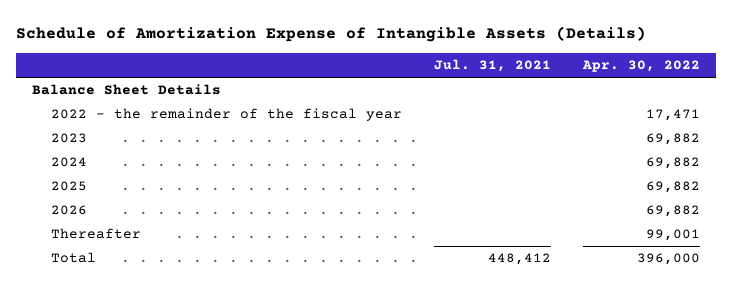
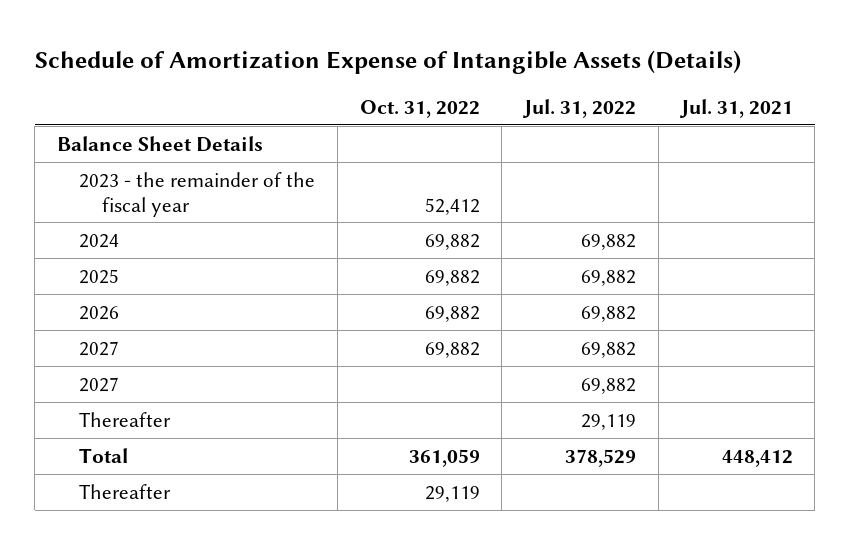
[581,60,700,73] Apr. 30, 2022 -> none
none -> [359,99,480,118] Oct. 31, 2022
none -> [522,98,637,118] Jul. 31, 2022
[50,133,87,144] 2023 -> none
[50,108,402,122] 2022 - the remainder of the fiscal year -> [79,171,316,217] 2023 - the remainder of the fiscal year
none -> [79,340,120,356] 2027
none -> [79,376,120,392] 2027
none -> [79,483,172,499] Thereafter

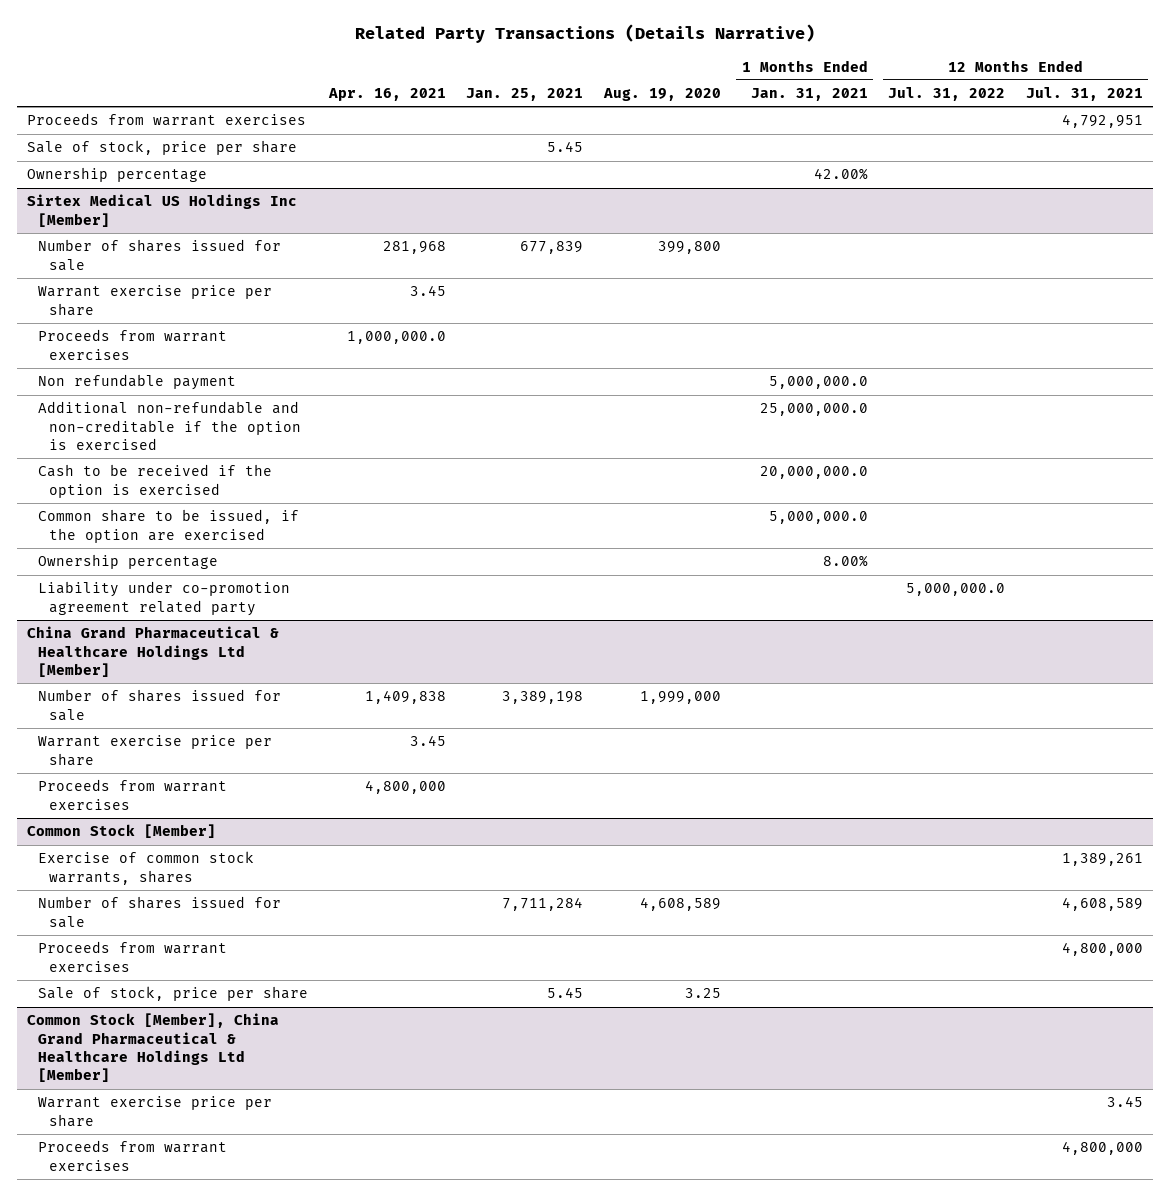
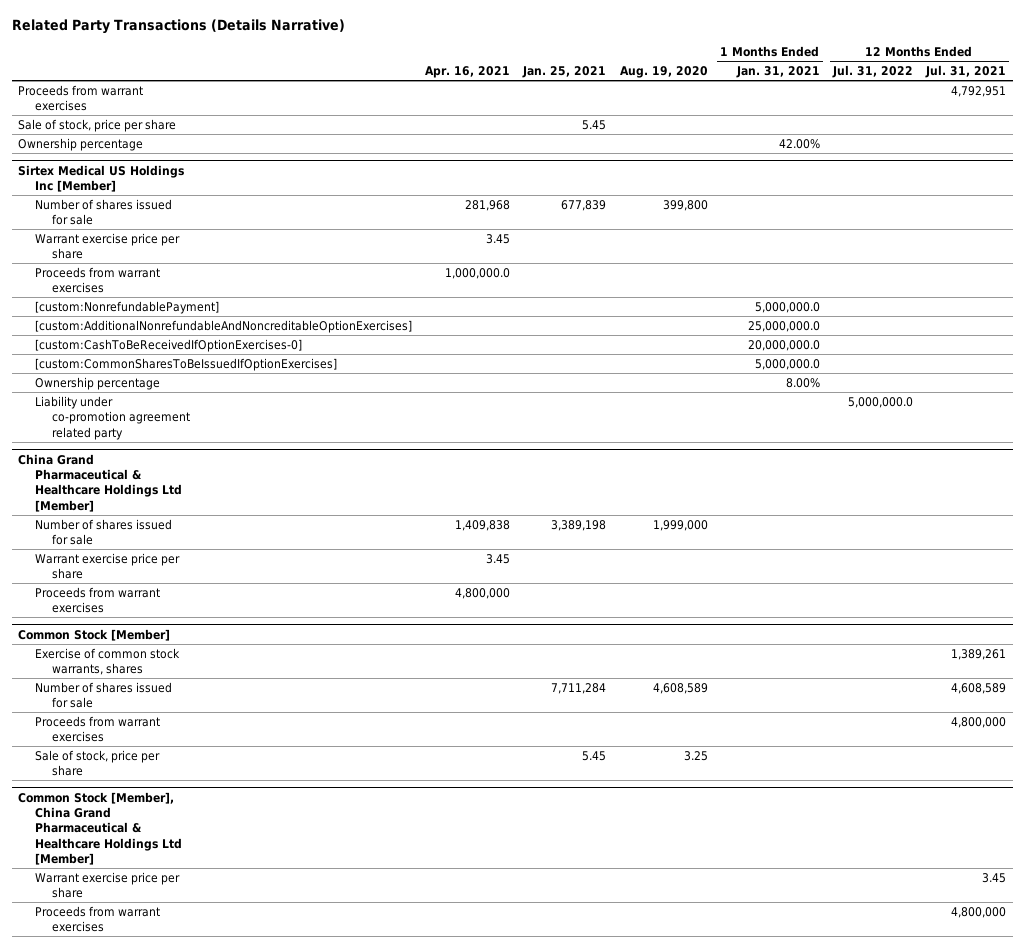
[37,374,236,391] Non refundable payment -> [35,300,220,314] [custom:NonrefundablePayment]
[37,401,301,451] Additional non-refundable and non-creditable if the option is exercised -> [35,319,413,333] [custom:AdditionalNonrefundableAndNoncreditableOptionExercises]
[37,464,272,498] Cash to be received if the option is exercised -> [35,338,303,352] [custom:CashToBeReceivedIfOptionExercises-0]
[37,509,299,543] Common share to be issued, if the option are exercised -> [35,357,338,371] [custom:CommonSharesToBeIssuedIfOptionExercises]

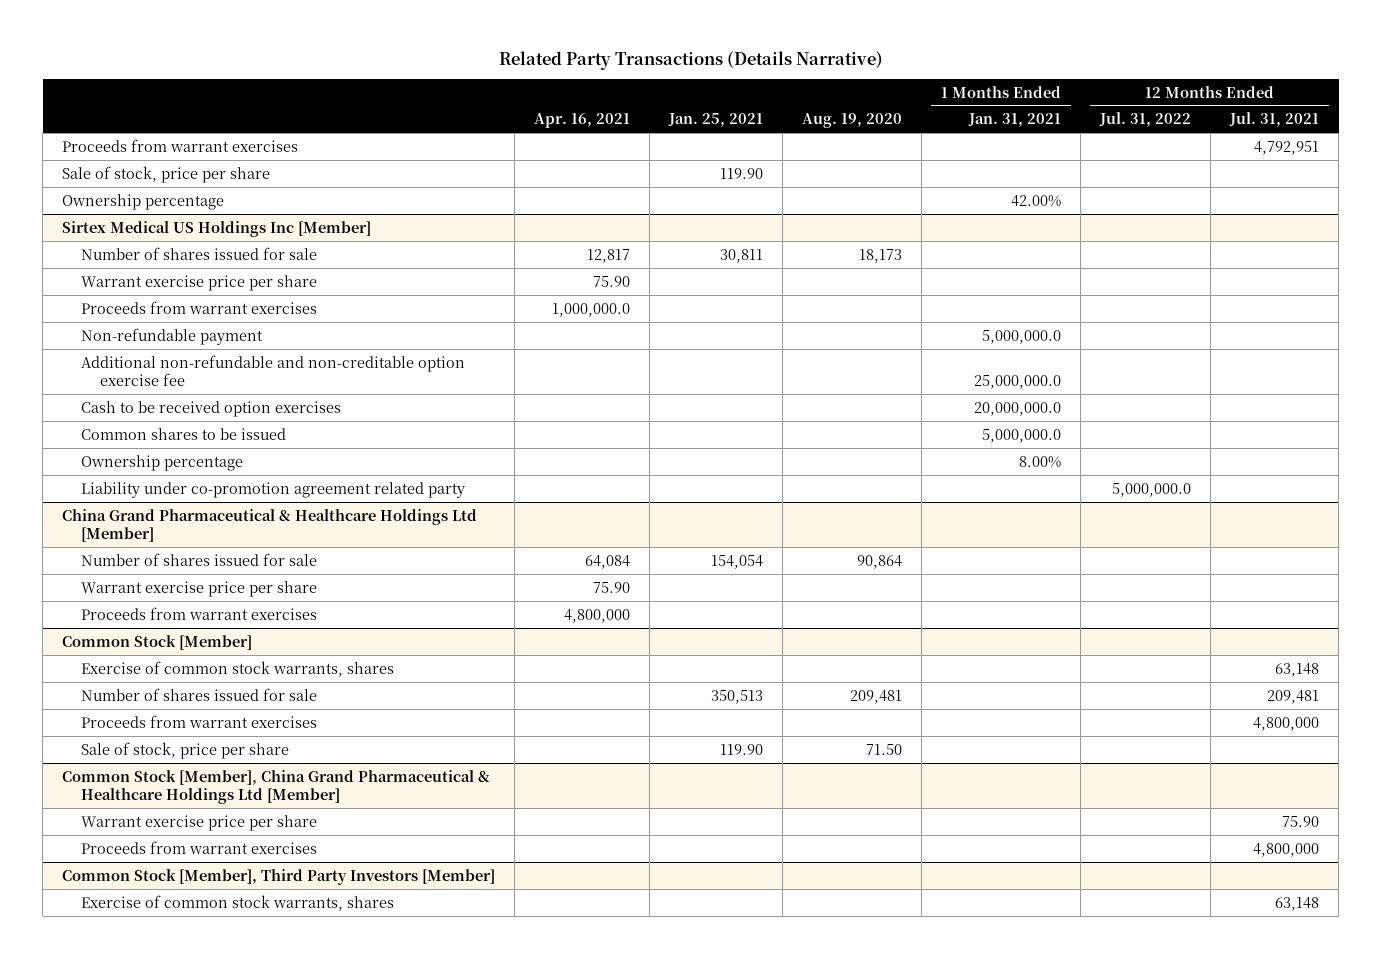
[582,119,607,130] 5.45 -> [720,167,764,179] 119.90
[465,199,511,211] 281,968 -> [587,248,631,263] 12,817
[561,199,607,211] 677,839 -> [720,248,764,263] 30,811
[662,199,708,211] 399,800 -> [859,248,903,263] 18,173
[486,233,511,244] 3.45 -> [593,275,631,287] 75.90
[35,300,220,314] [custom:NonrefundablePayment] -> [81,327,264,345] Non-refundable payment
[35,319,413,333] [custom:AdditionalNonrefundableAndNoncreditableOptionExercises] -> [81,354,466,387] Additional non-refundable and non-creditable option exercise fee
[35,338,303,352] [custom:CashToBeReceivedIfOptionExercises-0] -> [81,400,342,417] Cash to be received option exercises
[35,357,338,371] [custom:CommonSharesToBeIssuedIfOptionExercises] -> [81,427,287,440] Common shares to be issued
[455,519,511,531] 1,409,838 -> [585,554,631,569] 64,084
[551,519,607,531] 3,389,198 -> [711,554,764,569] 154,054
[652,519,708,531] 1,999,000 -> [857,554,903,569] 90,864
[486,553,511,564] 3.45 -> [593,581,631,593] 75.90
[950,648,1006,660] 1,389,261 -> [1275,662,1320,677] 63,148
[551,682,607,694] 7,711,284 -> [711,689,764,704] 350,513
[652,682,708,694] 4,608,589 -> [850,689,903,704] 209,481
[950,682,1006,694] 4,608,589 -> [1267,689,1320,704] 209,481
[582,750,607,761] 5.45 -> [720,743,764,755] 119.90
[683,750,708,761] 3.25 -> [866,743,903,755] 71.50
[981,872,1006,883] 3.45 -> [1282,815,1320,827] 75.90
none -> [62,868,496,885] Common Stock [Member], Third Party Investors [Member]
none -> [81,894,395,911] Exercise of common stock warrants, shares

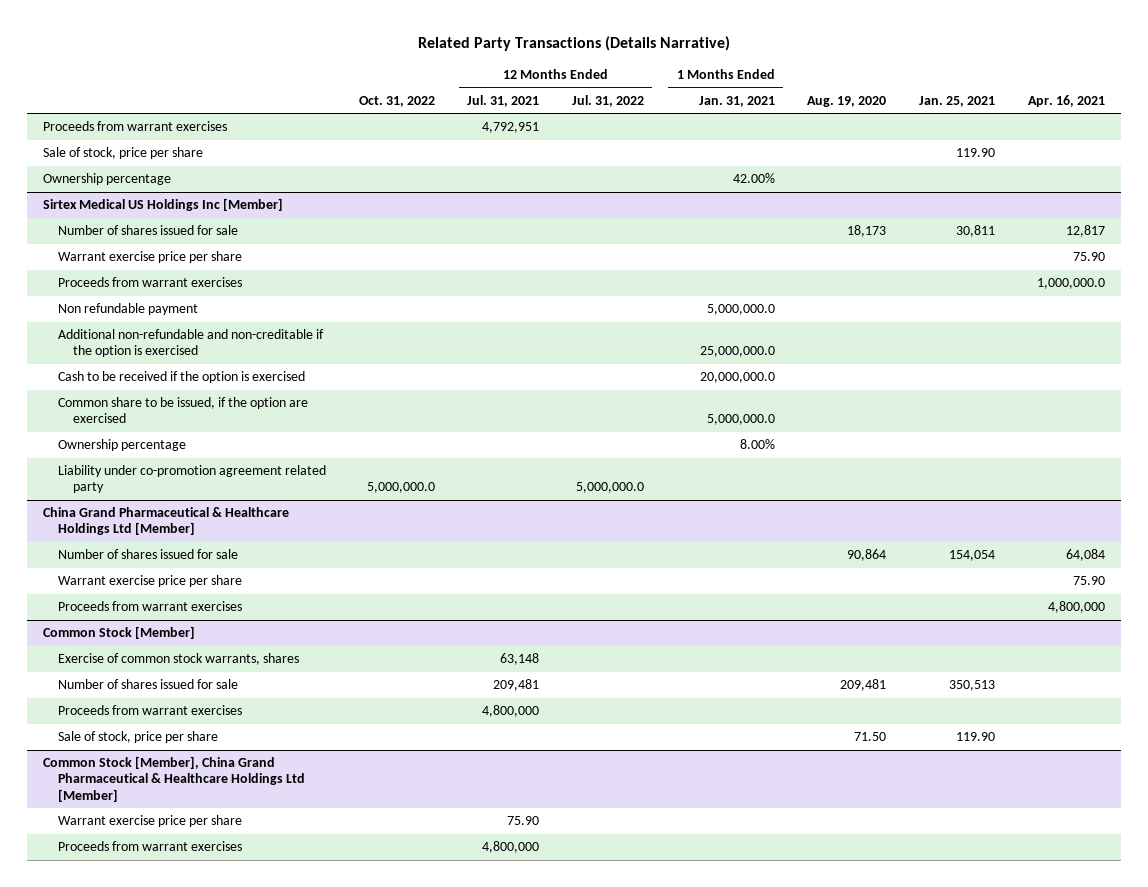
none -> [358,95,435,107] Oct. 31, 2022
[81,327,264,345] Non-refundable payment -> [57,303,198,316] Non refundable payment
[81,354,466,387] Additional non-refundable and non-creditable option exercise fee -> [57,329,324,358] Additional non-refundable and non-creditable if the option is exercised
[81,400,342,417] Cash to be received option exercises -> [57,371,305,384] Cash to be received if the option is exercised
[81,427,287,440] Common shares to be issued -> [57,397,308,424] Common share to be issued, if the option are exercised
[62,868,496,885] Common Stock [Member], Third Party Investors [Member] -> none
[81,894,395,911] Exercise of common stock warrants, shares -> none

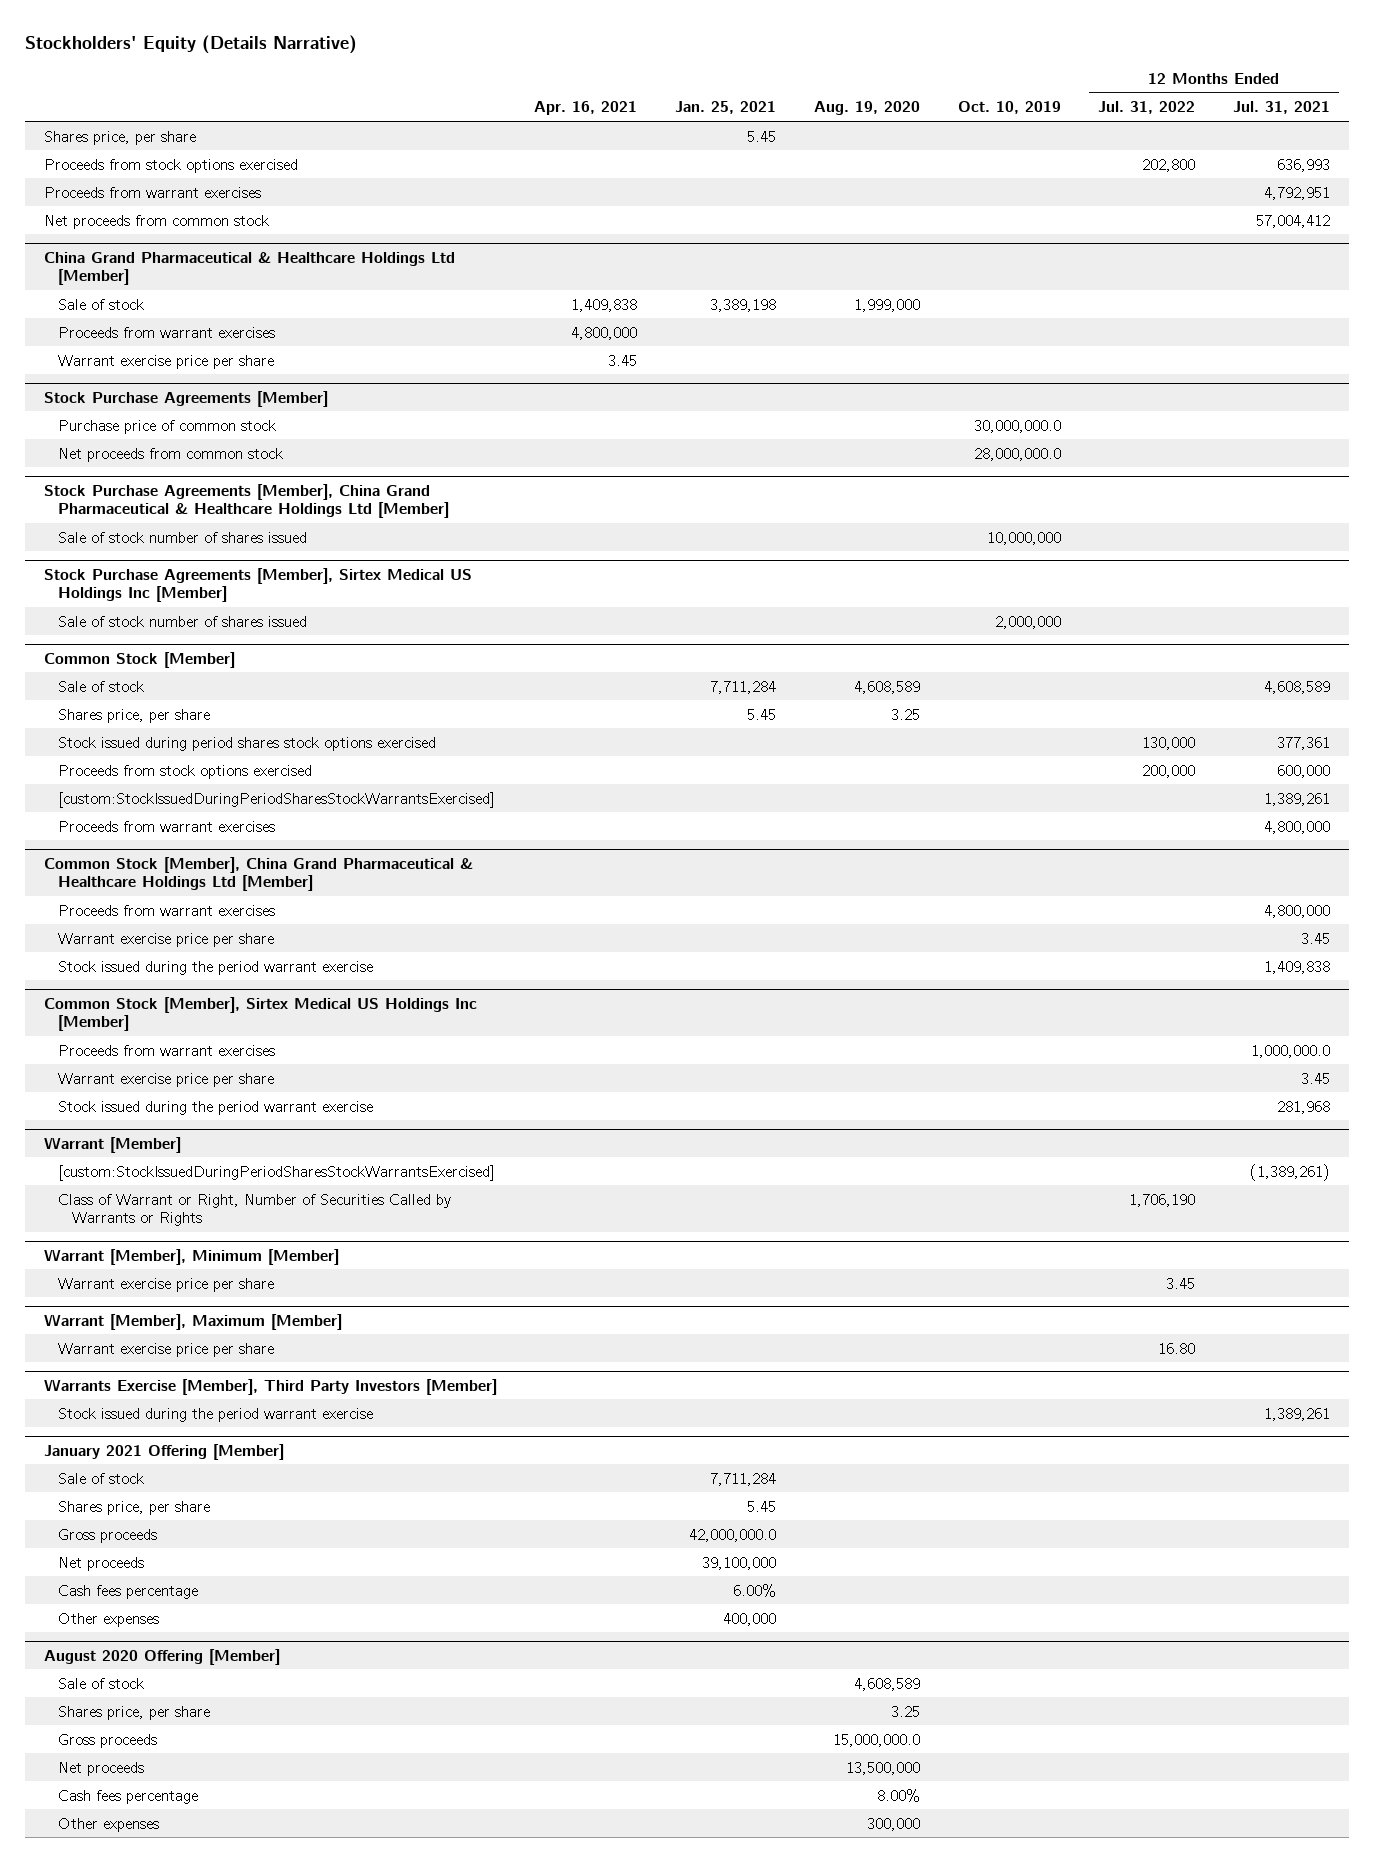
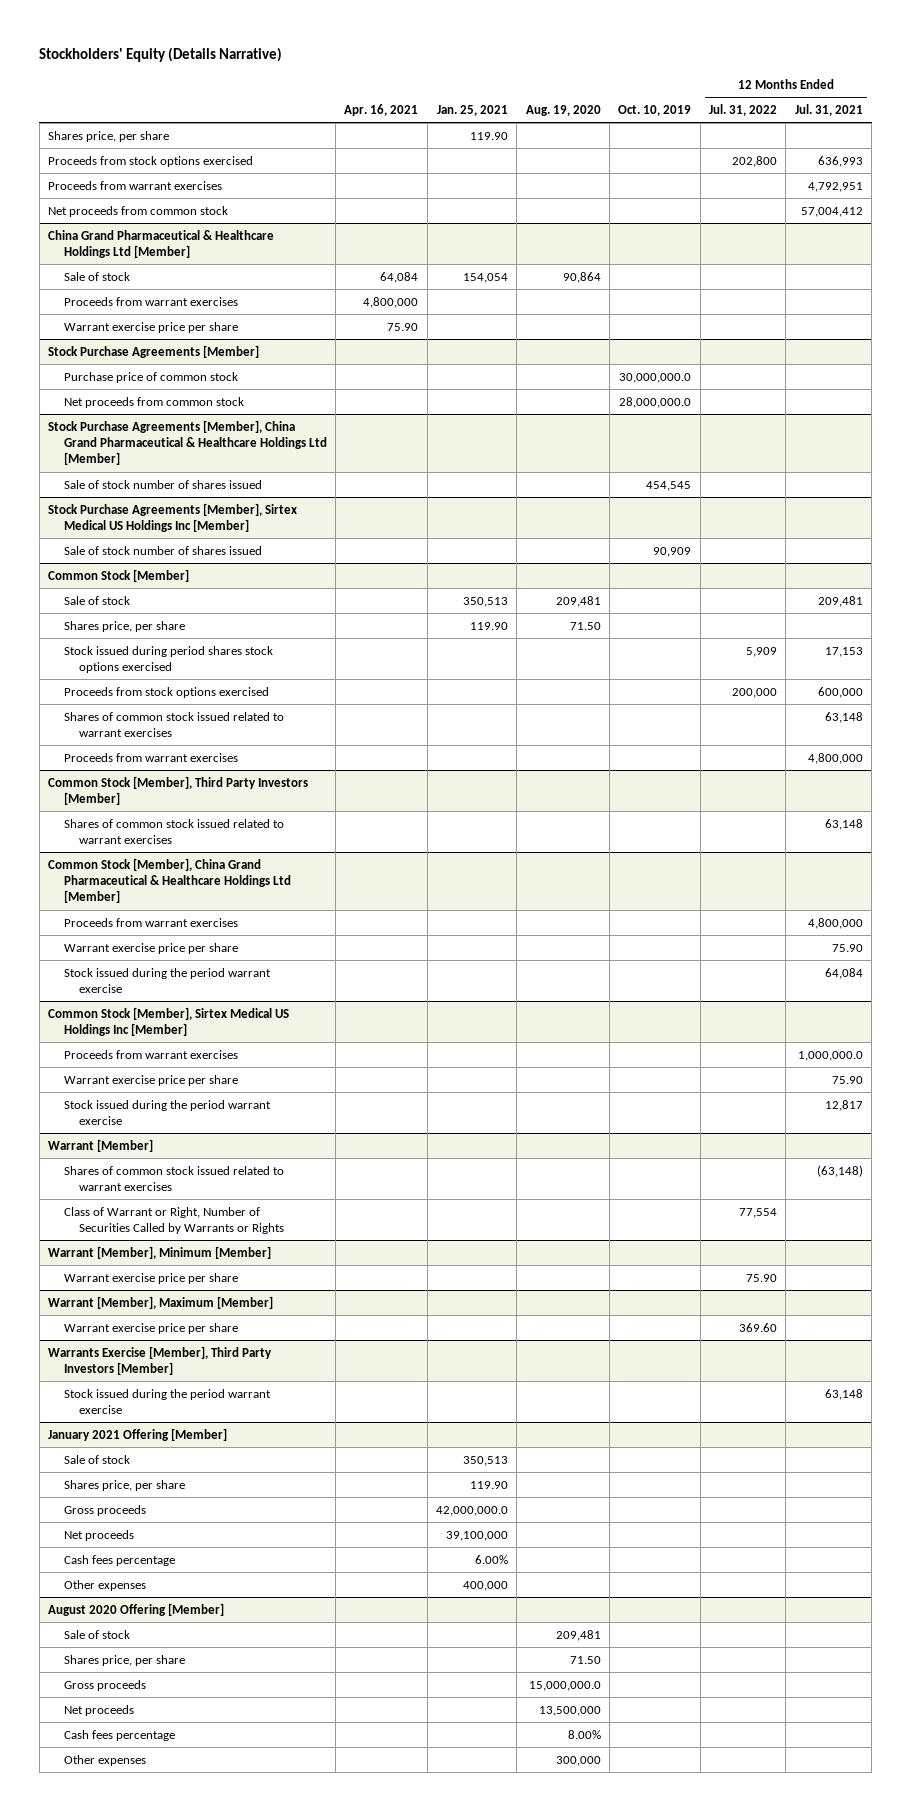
[747,130,777,142] 5.45 -> [470,131,509,140] 119.90
[571,298,638,312] 1,409,838 -> [380,271,419,283] 64,084
[710,298,777,312] 3,389,198 -> [463,272,509,283] 154,054
[853,298,920,312] 1,999,000 -> [562,271,601,283] 90,864
[608,354,638,366] 3.45 -> [387,322,419,331] 75.90
[986,531,1061,545] 10,000,000 -> [646,480,692,491] 454,545
[994,615,1061,629] 2,000,000 -> [653,546,692,557] 90,909
[710,680,777,694] 7,711,284 -> [463,596,509,607] 350,513
[853,680,920,694] 4,608,589 -> [555,595,601,607] 209,481
[1263,680,1330,694] 4,608,589 -> [817,595,863,607] 209,481
[747,708,777,720] 5.45 -> [470,621,509,630] 119.90
[890,708,920,720] 3.25 -> [569,621,601,630] 71.50
[1142,736,1196,750] 130,000 -> [746,646,778,657] 5,909
[1276,736,1330,750] 377,361 -> [824,646,863,657] 17,153
[57,791,495,808] [custom:StockIssuedDuringPeriodSharesStockWarrantsExercised] -> none
none -> [63,711,284,738] Shares of common stock issued related to warrant exercises
none -> [48,775,309,806] Common Stock [Member], Third Party Investors [Member]
none -> [63,818,284,845] Shares of common stock issued related to warrant exercises
[1300,932,1330,944] 3.45 -> [831,943,863,952] 75.90
[1263,960,1330,974] 1,409,838 -> [824,967,863,979] 64,084
[1300,1072,1330,1084] 3.45 -> [831,1075,863,1084] 75.90
[1276,1100,1330,1114] 281,968 -> [824,1099,863,1111] 12,817
[57,1164,495,1181] [custom:StockIssuedDuringPeriodSharesStockWarrantsExercised] -> none
none -> [63,1165,284,1192] Shares of common stock issued related to warrant exercises
[1129,1193,1196,1207] 1,706,190 -> [739,1207,778,1218] 77,554
[1166,1277,1196,1289] 3.45 -> [746,1273,778,1282] 75.90
[1158,1342,1196,1354] 16.80 -> [739,1322,778,1332] 369.60
[1263,1407,1330,1421] 1,389,261 -> [824,1388,863,1400] 63,148
[710,1472,777,1486] 7,711,284 -> [463,1455,509,1466] 350,513
[747,1500,777,1512] 5.45 -> [470,1480,509,1489] 119.90
[853,1677,920,1691] 4,608,589 -> [555,1629,601,1641] 209,481
[890,1705,920,1717] 3.25 -> [569,1655,601,1664] 71.50

